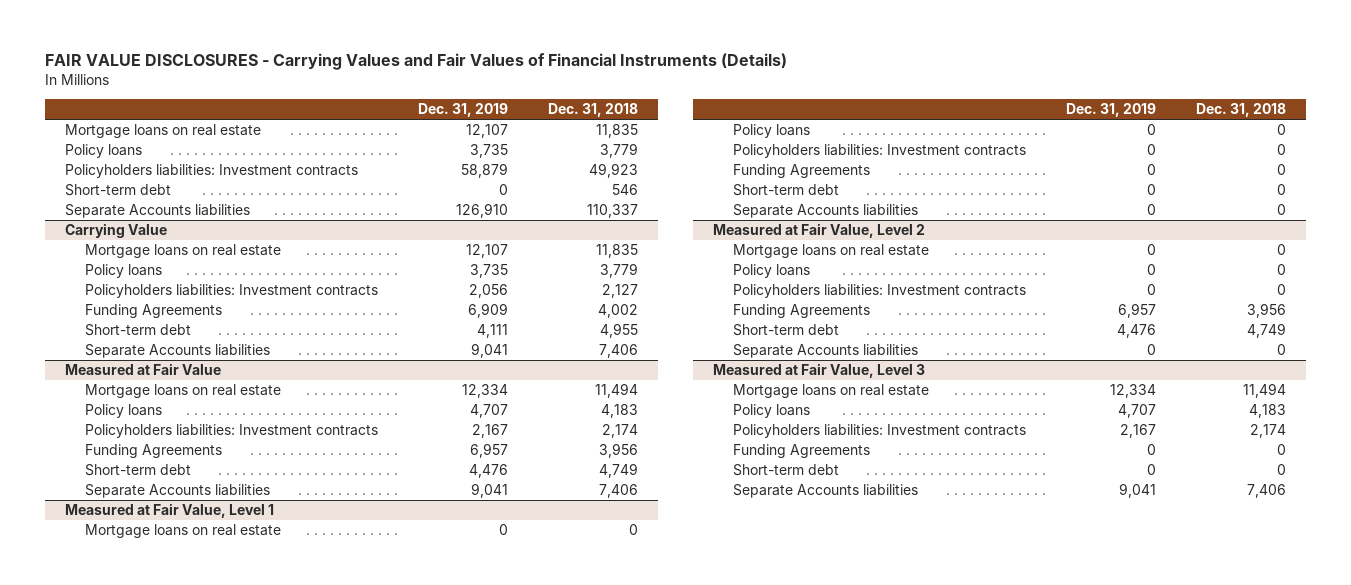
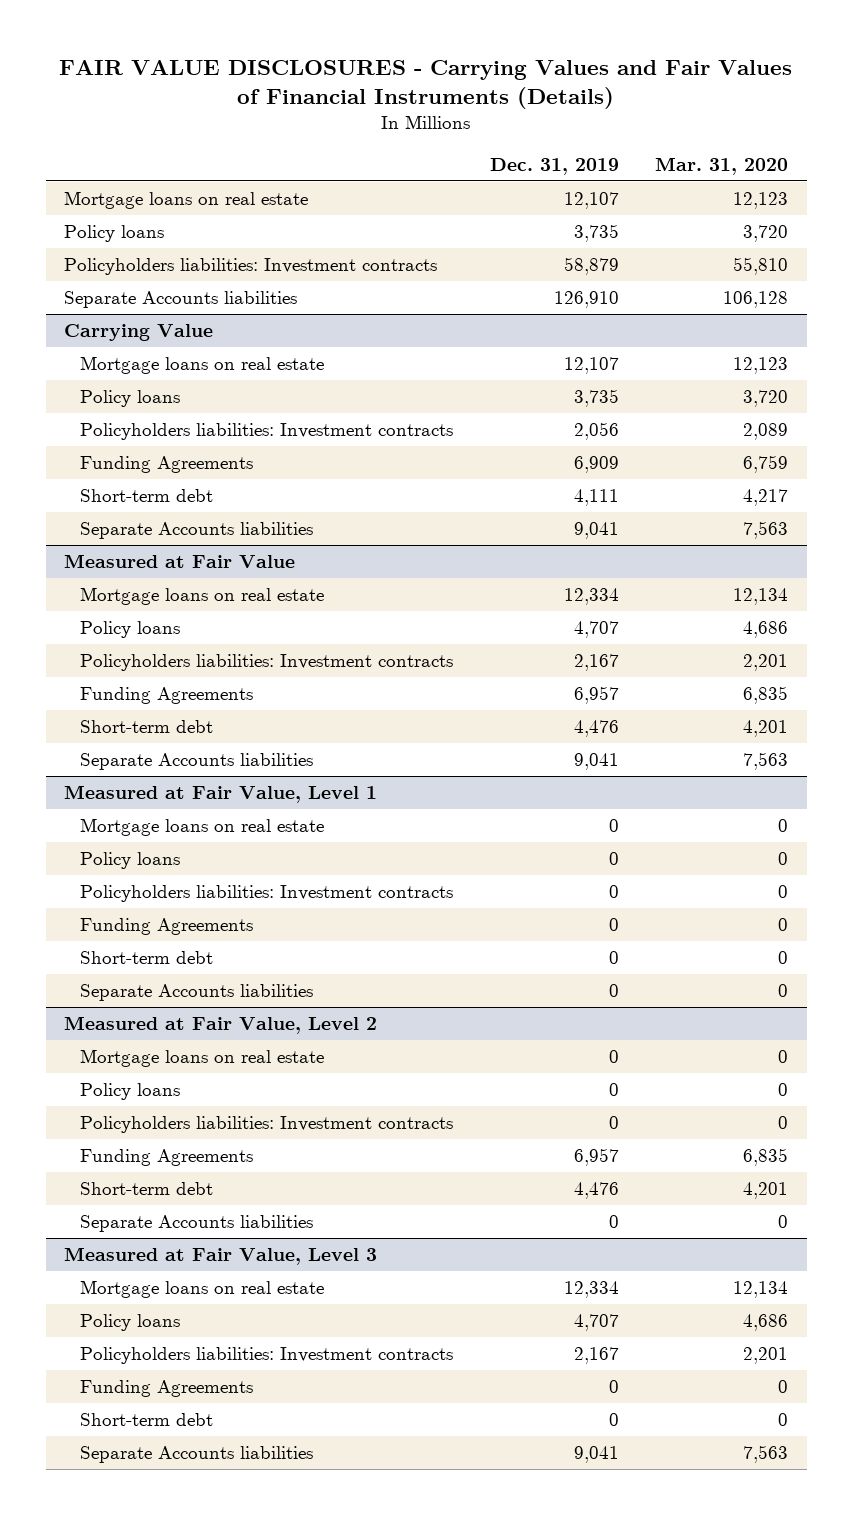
[548,103,639,118] Dec. 31, 2018 -> none
none -> [655,156,789,175] Mar. 31, 2020
[64,184,171,197] Short-term debt -> none

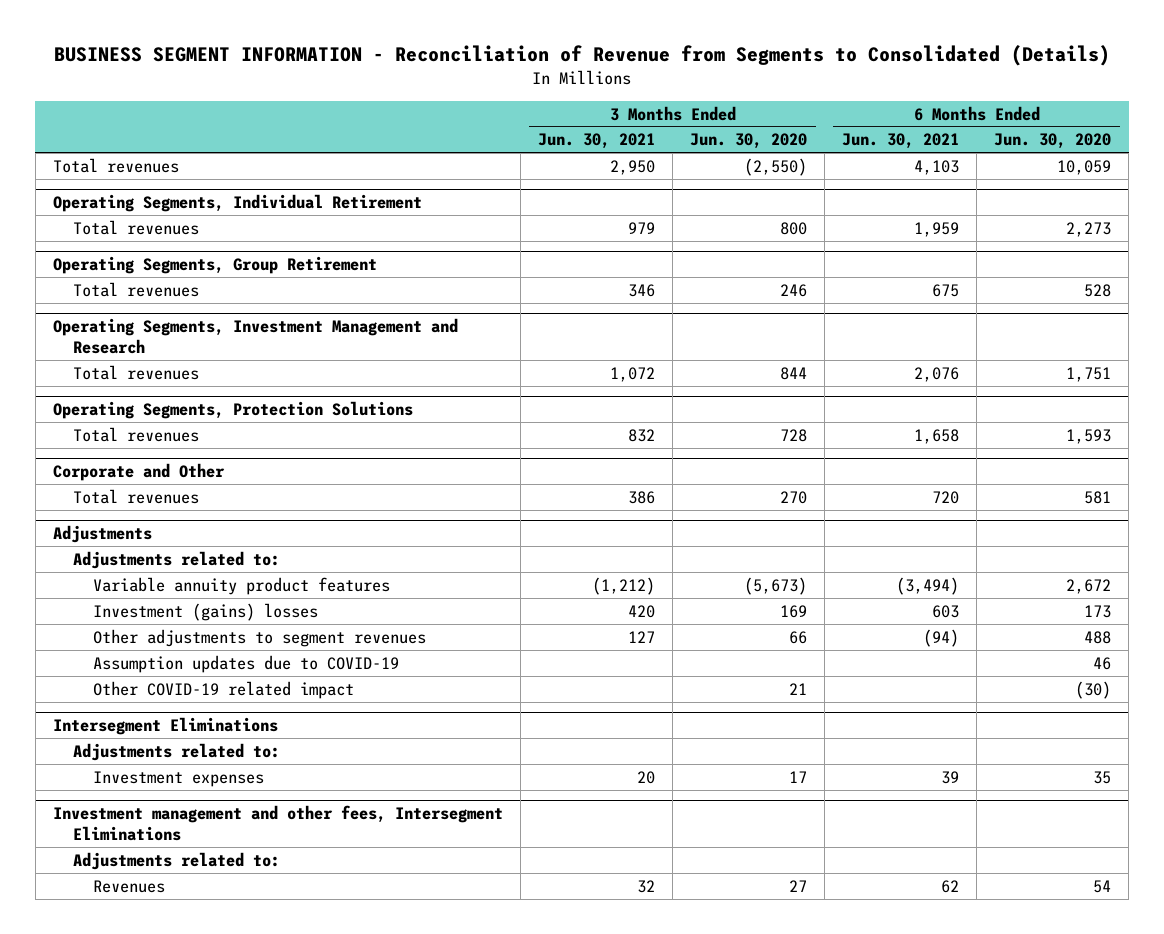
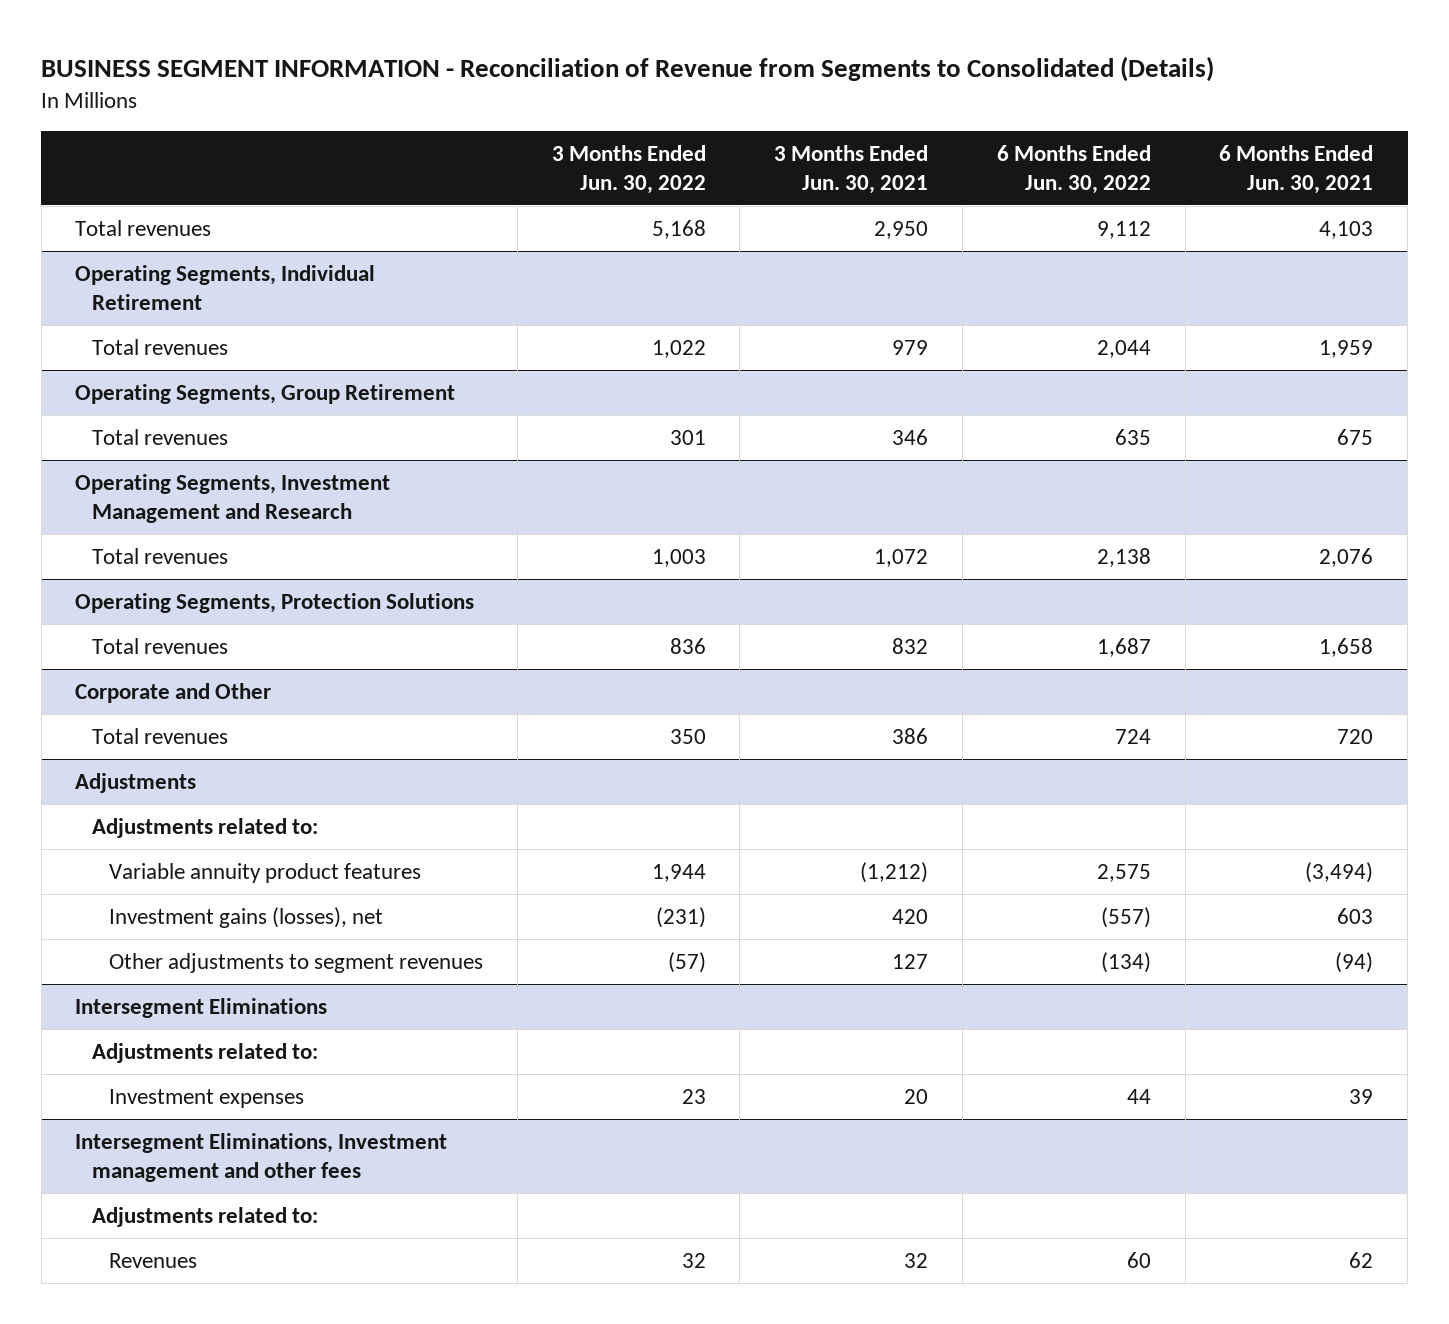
[690,133,808,150] Jun. 30, 2020 -> none
[994,133,1112,150] Jun. 30, 2020 -> none
none -> [551,145,706,194] 3 Months Ended Jun. 30, 2022
none -> [996,145,1151,194] 6 Months Ended Jun. 30, 2022
[92,602,318,621] Investment (gains) losses -> [108,907,383,929] Investment gains (losses), net
[92,654,399,673] Assumption updates due to COVID-19 -> none
[92,680,354,699] Other COVID-19 related impact -> none
[53,805,504,842] Investment management and other fees, Intersegment Eliminations -> [75,1133,448,1182] Intersegment Eliminations, Investment management and other fees

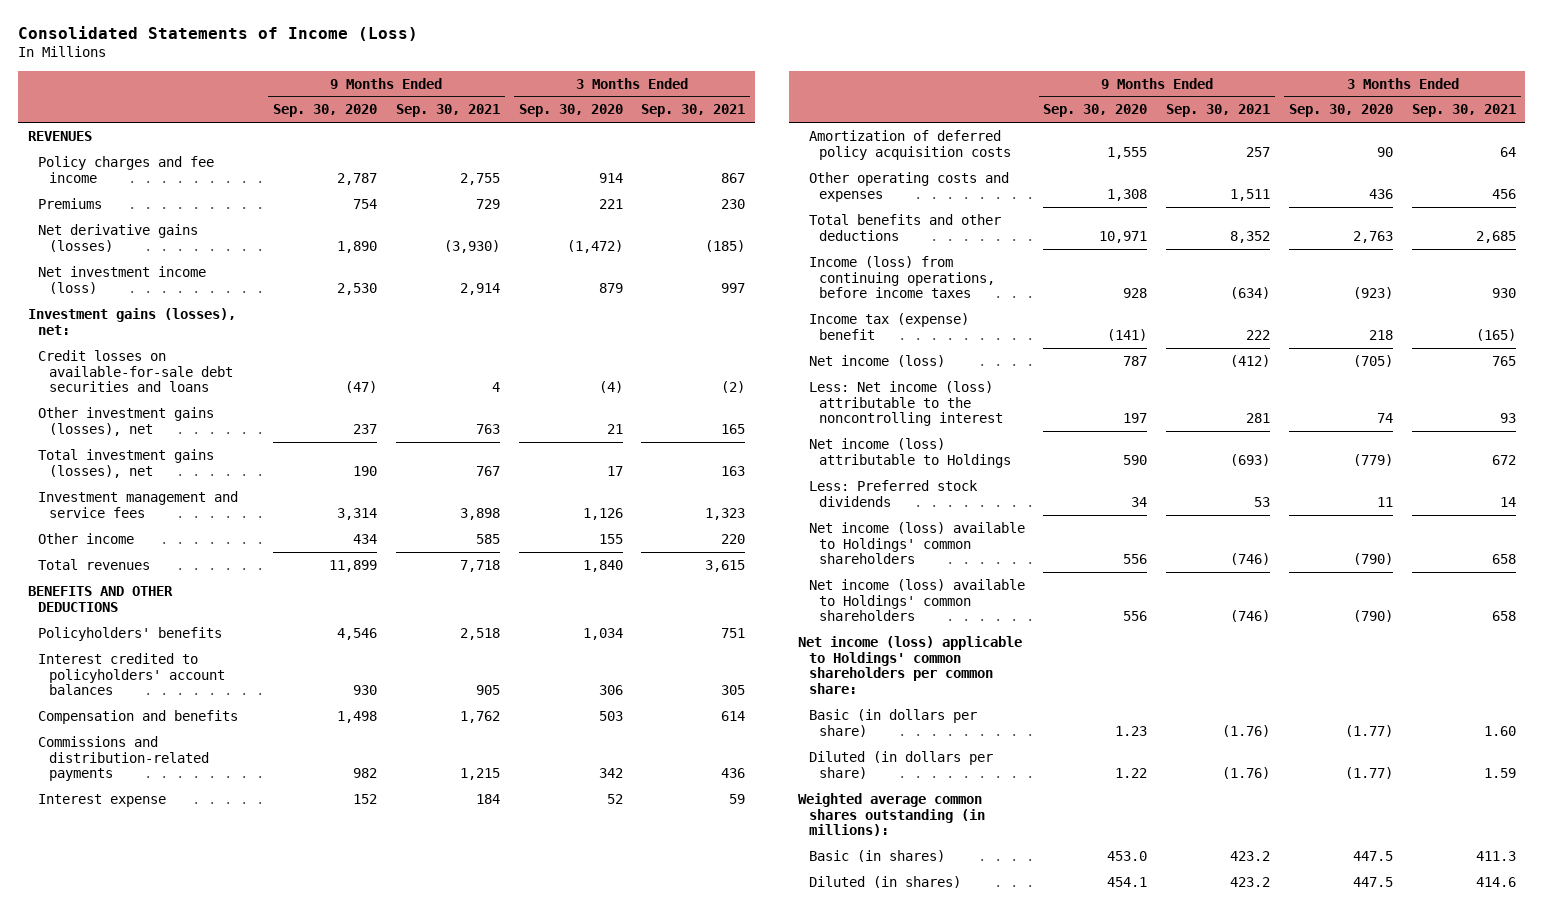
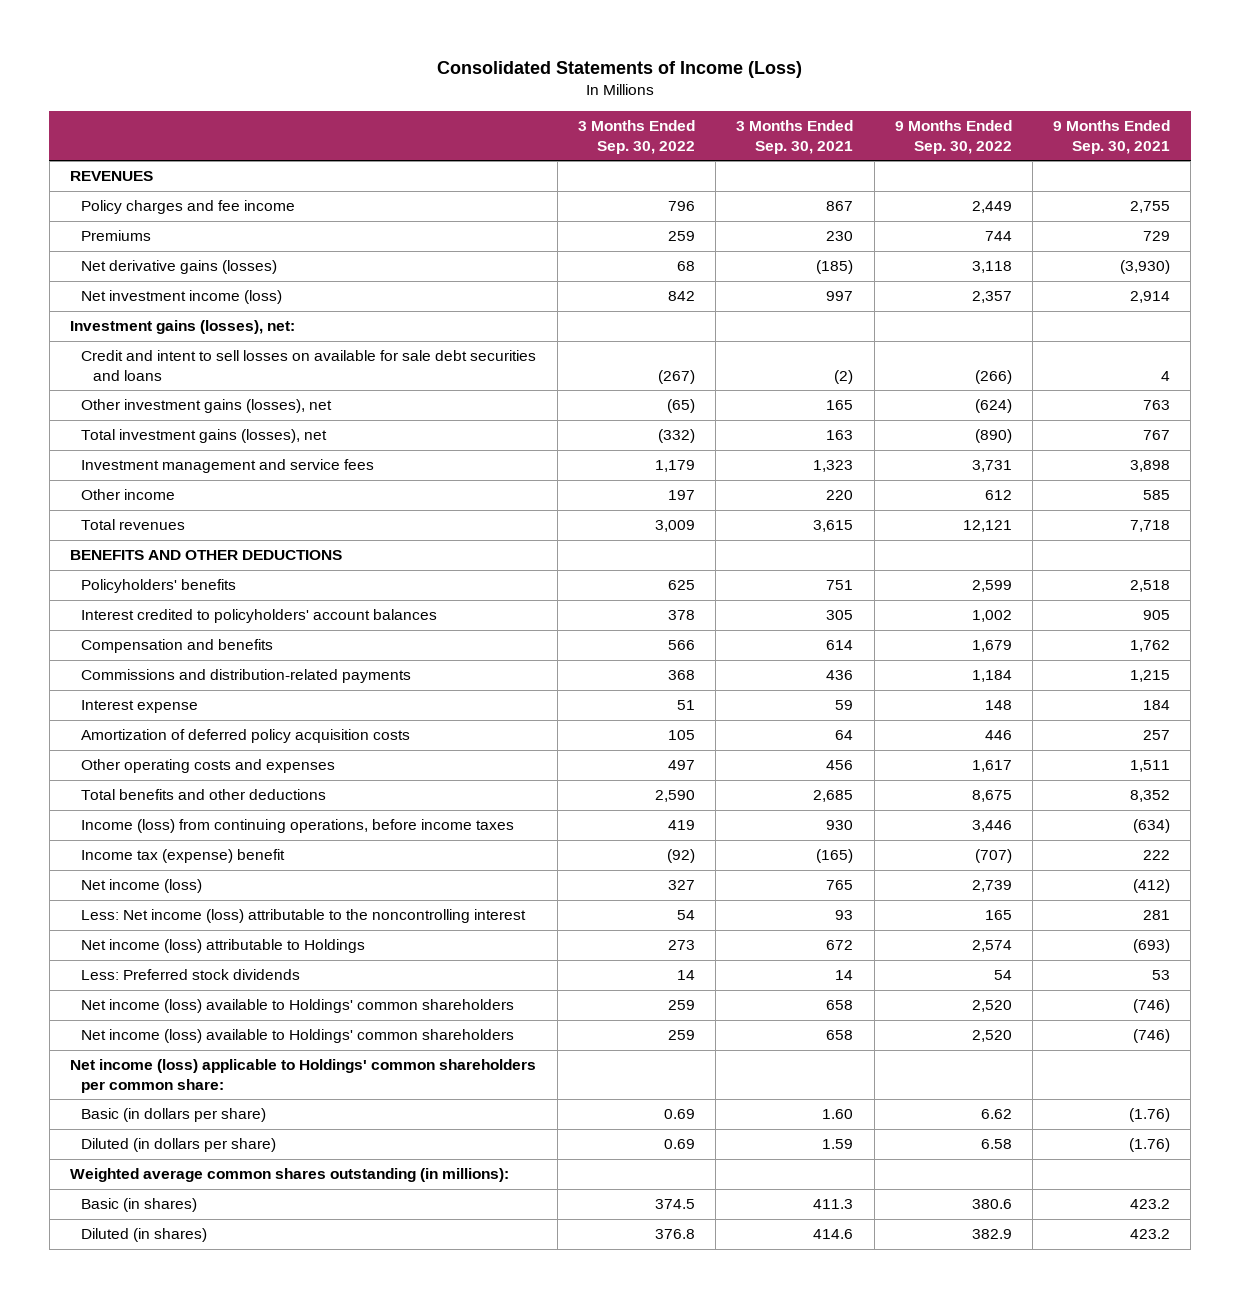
[272,104,377,118] Sep. 30, 2020 -> none
[518,104,623,118] Sep. 30, 2020 -> none
none -> [577,120,695,154] 3 Months Ended Sep. 30, 2022
none -> [894,120,1012,154] 9 Months Ended Sep. 30, 2022
[38,349,233,393] Credit losses on available-for-sale debt securities and loans -> [81,350,537,381] Credit and intent to sell losses on available for sale debt securities and loans

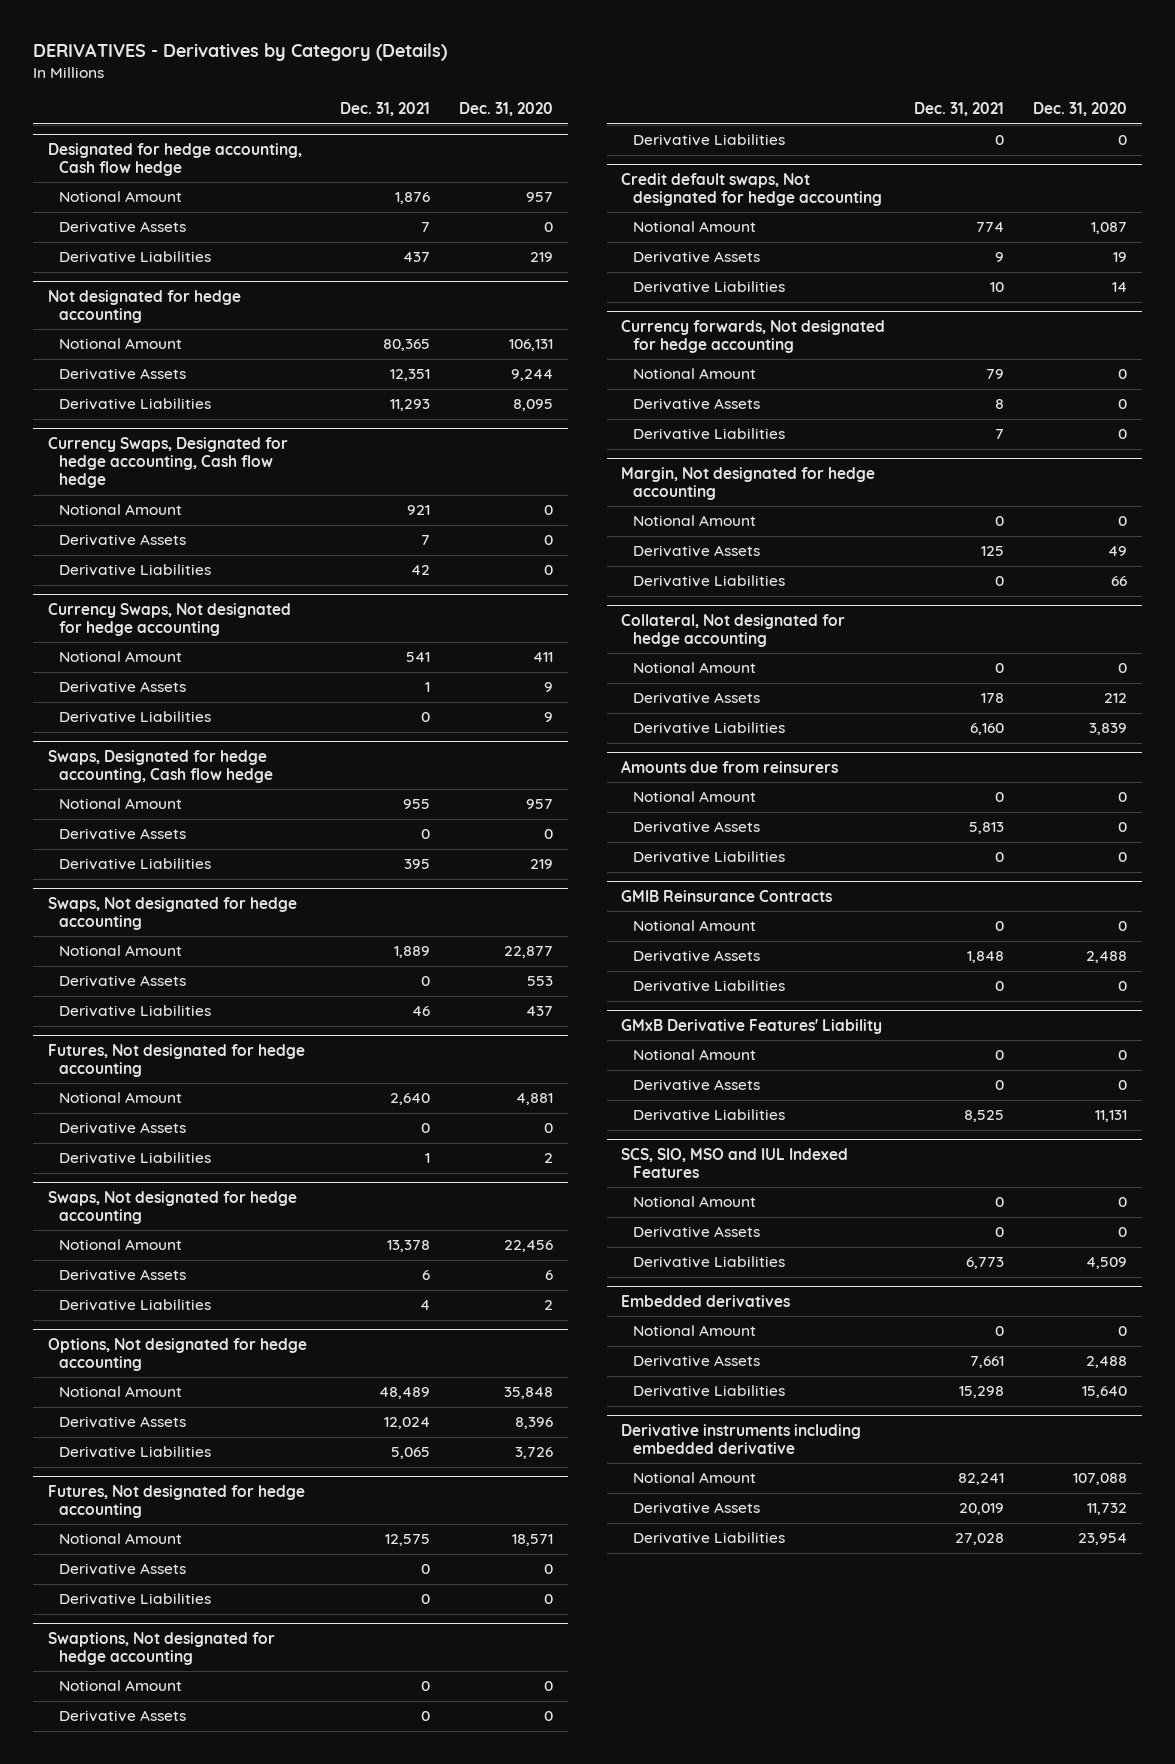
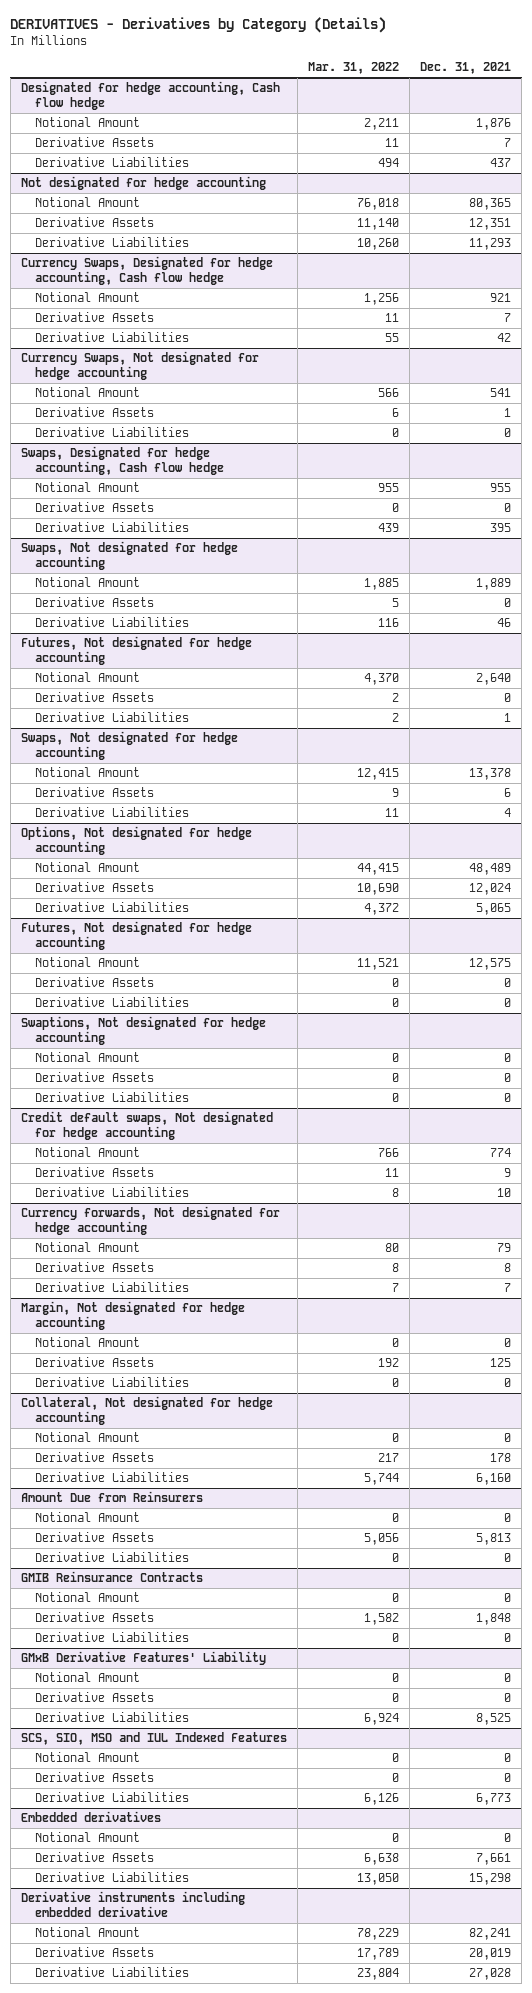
[459,102,554,117] Dec. 31, 2020 -> none
none -> [308,62,400,75] Mar. 31, 2022
[621,759,839,773] Amounts due from reinsurers -> [20,1491,203,1503] Amount Due from Reinsurers

